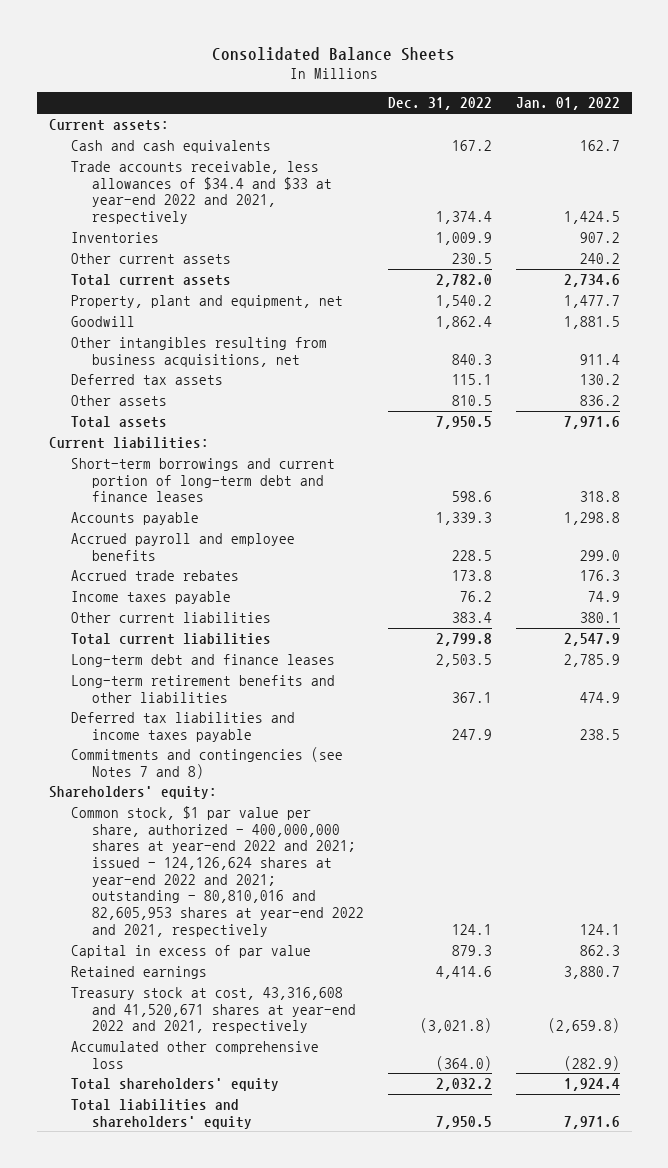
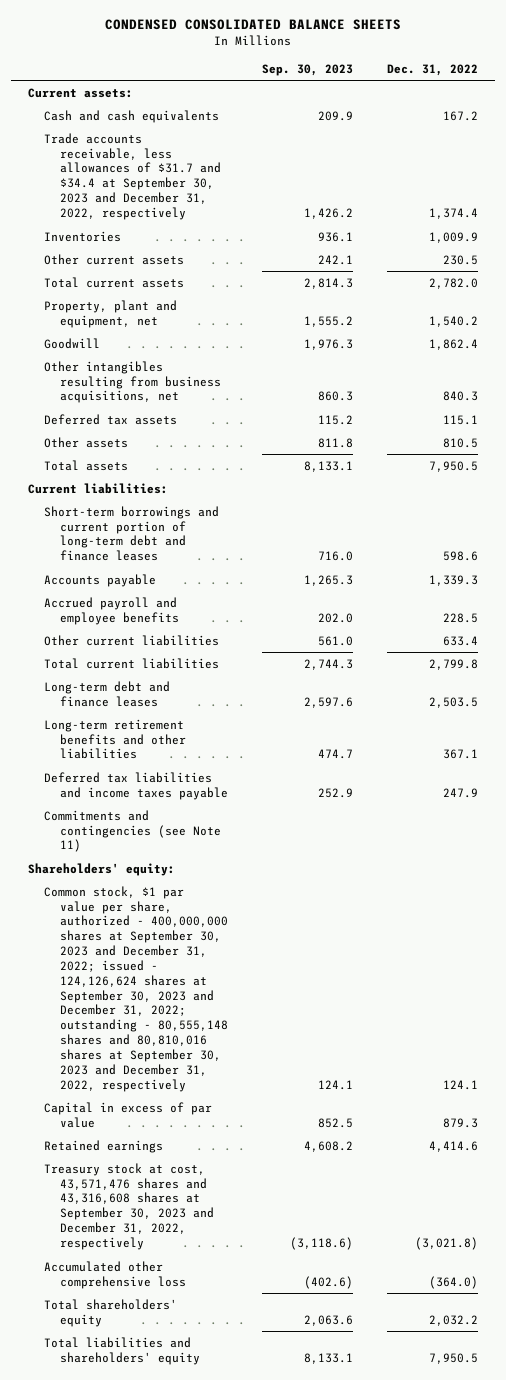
[212,46,456,61] Consolidated Balance Sheets -> [104,19,401,31] CONDENSED CONSOLIDATED BALANCE SHEETS
[515,97,620,111] Jan. 01, 2022 -> none
none -> [261,63,353,76] Sep. 30, 2023
[70,160,333,224] Trade accounts receivable, less allowances of $34.4 and $33 at year-end 2022 and 2021, respectively -> [43,132,221,220] Trade accounts receivable, less allowances of $31.7 and $34.4 at September 30, 2023 and December 31, 2022, respectively
[70,569,239,581] Accrued trade rebates -> none
[70,590,231,604] Income taxes payable -> none
[452,611,493,623] 383.4 -> [442,635,478,646] 633.4
[70,746,343,779] Commitments and contingencies (see Notes 7 and 8) -> [43,809,221,853] Commitments and contingencies (see Note 11)
[70,805,365,937] Common stock, $1 par value per share, authorized - 400,000,000 shares at year-end 2022 and 2021; issued - 124,126,624 shares at year-end 2022 and 2021; outstanding - 80,810,016 and 82,605,953 shares at year-end 2022 and 2021, respectively -> [43,885,228,1092] Common stock, $1 par value per share, authorized - 400,000,000 shares at September 30, 2023 and December 31, 2022; issued - 124,126,624 shares at September 30, 2023 and December 31, 2022; outstanding - 80,555,148 shares and 80,810,016 shares at September 30, 2023 and December 31, 2022, respectively
[70,986,357,1034] Treasury stock at cost, 43,316,608 and 41,520,671 shares at year-end 2022 and 2021, respectively -> [43,1162,214,1250] Treasury stock at cost, 43,571,476 shares and 43,316,608 shares at September 30, 2023 and December 31, 2022, respectively

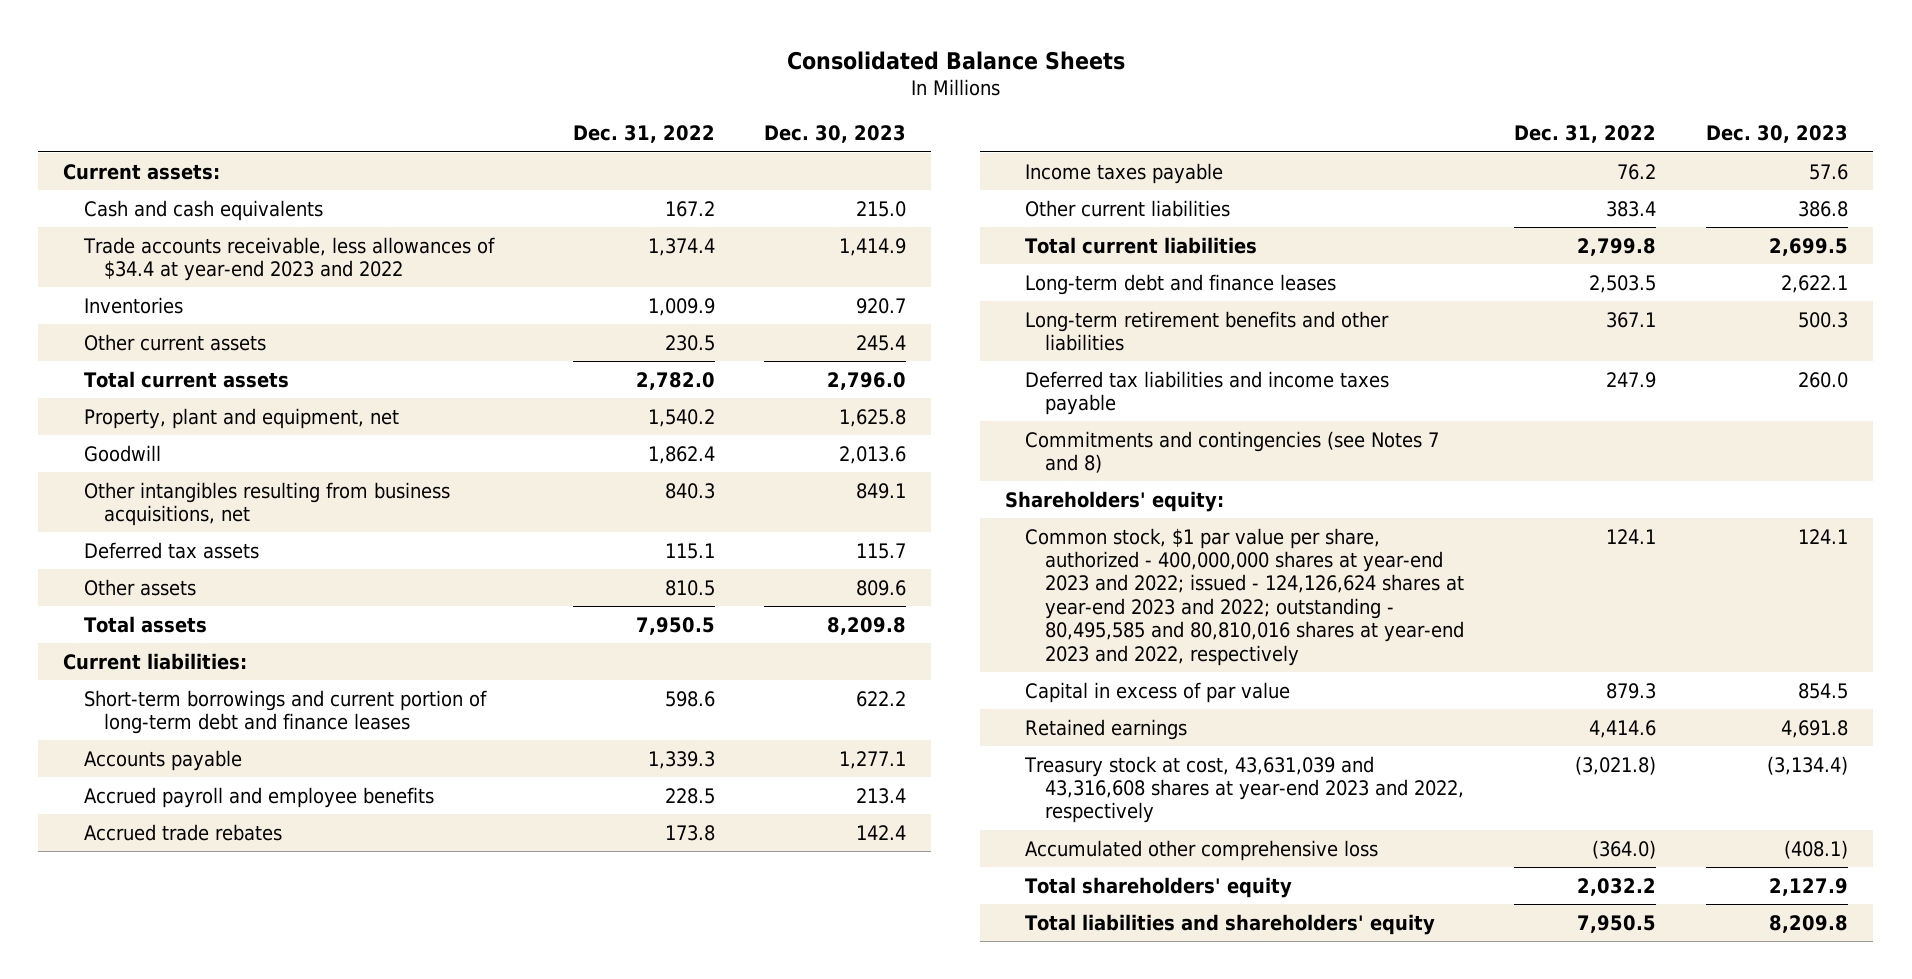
[104,19,401,31] CONDENSED CONSOLIDATED BALANCE SHEETS -> [786,50,1125,70] Consolidated Balance Sheets
[261,63,353,76] Sep. 30, 2023 -> none
none -> [764,125,907,144] Dec. 30, 2023
[43,132,221,220] Trade accounts receivable, less allowances of $31.7 and $34.4 at September 30, 2023 and December 31, 2022, respectively -> [82,236,495,282] Trade accounts receivable, less allowances of $34.4 at year-end 2023 and 2022
none -> [83,823,282,841] Accrued trade rebates
none -> [1025,162,1224,184] Income taxes payable
[442,635,478,646] 633.4 -> [1606,200,1657,217] 383.4
[43,809,221,853] Commitments and contingencies (see Note 11) -> [1025,430,1440,474] Commitments and contingencies (see Notes 7 and 8)
[43,885,228,1092] Common stock, $1 par value per share, authorized - 400,000,000 shares at September 30, 2023 and December 31, 2022; issued - 124,126,624 shares at September 30, 2023 and December 31, 2022; outstanding - 80,555,148 shares and 80,810,016 shares at September 30, 2023 and December 31, 2022, respectively -> [1025,527,1465,666] Common stock, $1 par value per share, authorized - 400,000,000 shares at year-end 2023 and 2022; issued - 124,126,624 shares at year-end 2023 and 2022; outstanding - 80,495,585 and 80,810,016 shares at year-end 2023 and 2022, respectively
[43,1162,214,1250] Treasury stock at cost, 43,571,476 shares and 43,316,608 shares at September 30, 2023 and December 31, 2022, respectively -> [1024,755,1465,824] Treasury stock at cost, 43,631,039 and 43,316,608 shares at year-end 2023 and 2022, respectively

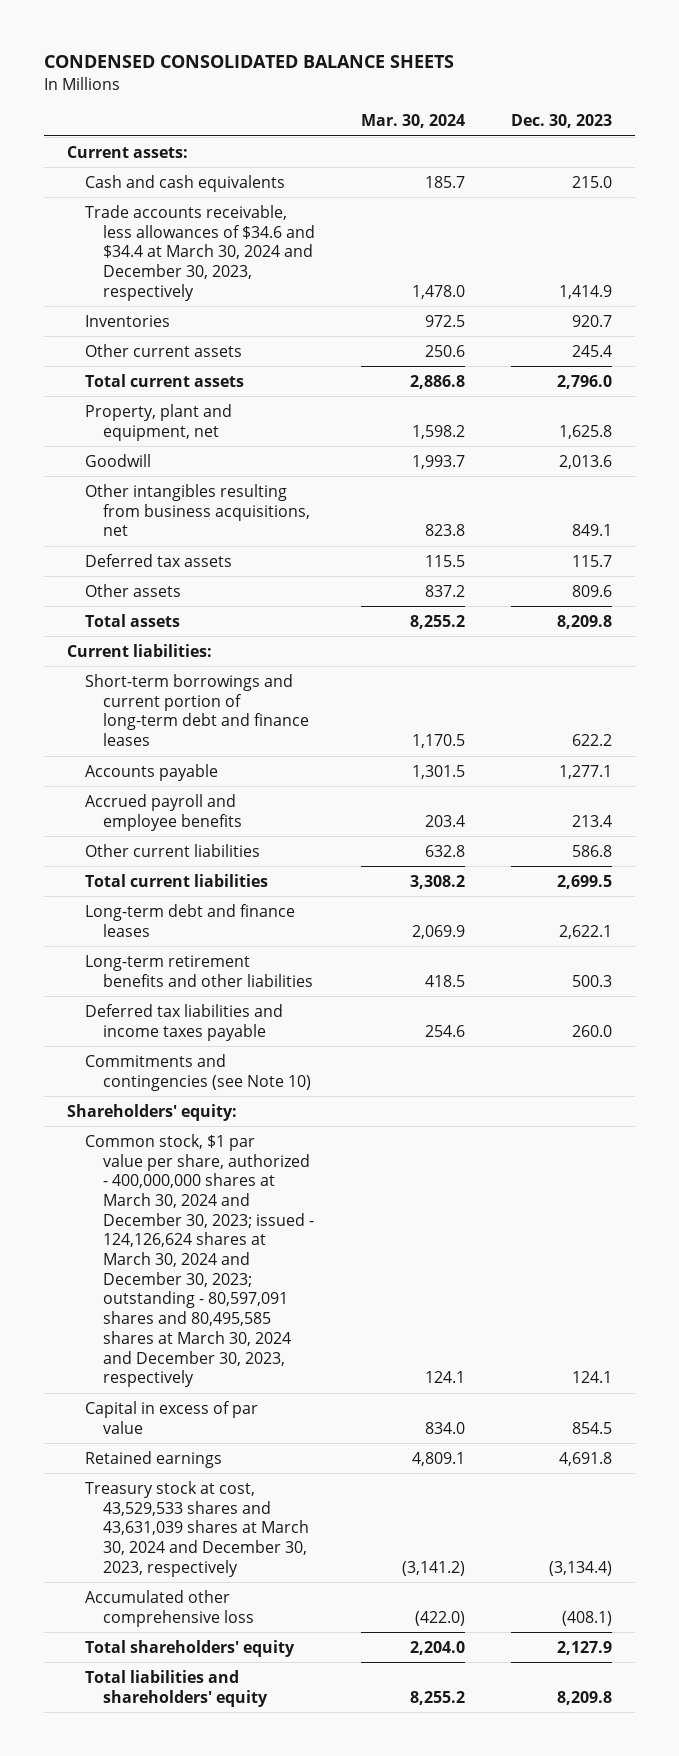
[786,50,1125,70] Consolidated Balance Sheets -> [43,55,454,69] CONDENSED CONSOLIDATED BALANCE SHEETS
[572,125,715,144] Dec. 31, 2022 -> none
none -> [360,114,465,129] Mar. 30, 2024
[82,236,495,282] Trade accounts receivable, less allowances of $34.4 at year-end 2023 and 2022 -> [84,204,315,301] Trade accounts receivable, less allowances of $34.6 and $34.4 at March 30, 2024 and December 30, 2023, respectively
[83,823,282,841] Accrued trade rebates -> none
[1025,162,1224,184] Income taxes payable -> none
[1798,200,1849,217] 386.8 -> [572,844,613,857] 586.8
[1025,430,1440,474] Commitments and contingencies (see Notes 7 and 8) -> [84,1053,311,1091] Commitments and contingencies (see Note 10)
[1025,527,1465,666] Common stock, $1 par value per share, authorized - 400,000,000 shares at year-end 2023 and 2022; issued - 124,126,624 shares at year-end 2023 and 2022; outstanding - 80,495,585 and 80,810,016 shares at year-end 2023 and 2022, respectively -> [84,1133,314,1388] Common stock, $1 par value per share, authorized - 400,000,000 shares at March 30, 2024 and December 30, 2023; issued - 124,126,624 shares at March 30, 2024 and December 30, 2023; outstanding - 80,597,091 shares and 80,495,585 shares at March 30, 2024 and December 30, 2023, respectively
[1024,755,1465,824] Treasury stock at cost, 43,631,039 and 43,316,608 shares at year-end 2023 and 2022, respectively -> [84,1480,309,1577] Treasury stock at cost, 43,529,533 shares and 43,631,039 shares at March 30, 2024 and December 30, 2023, respectively

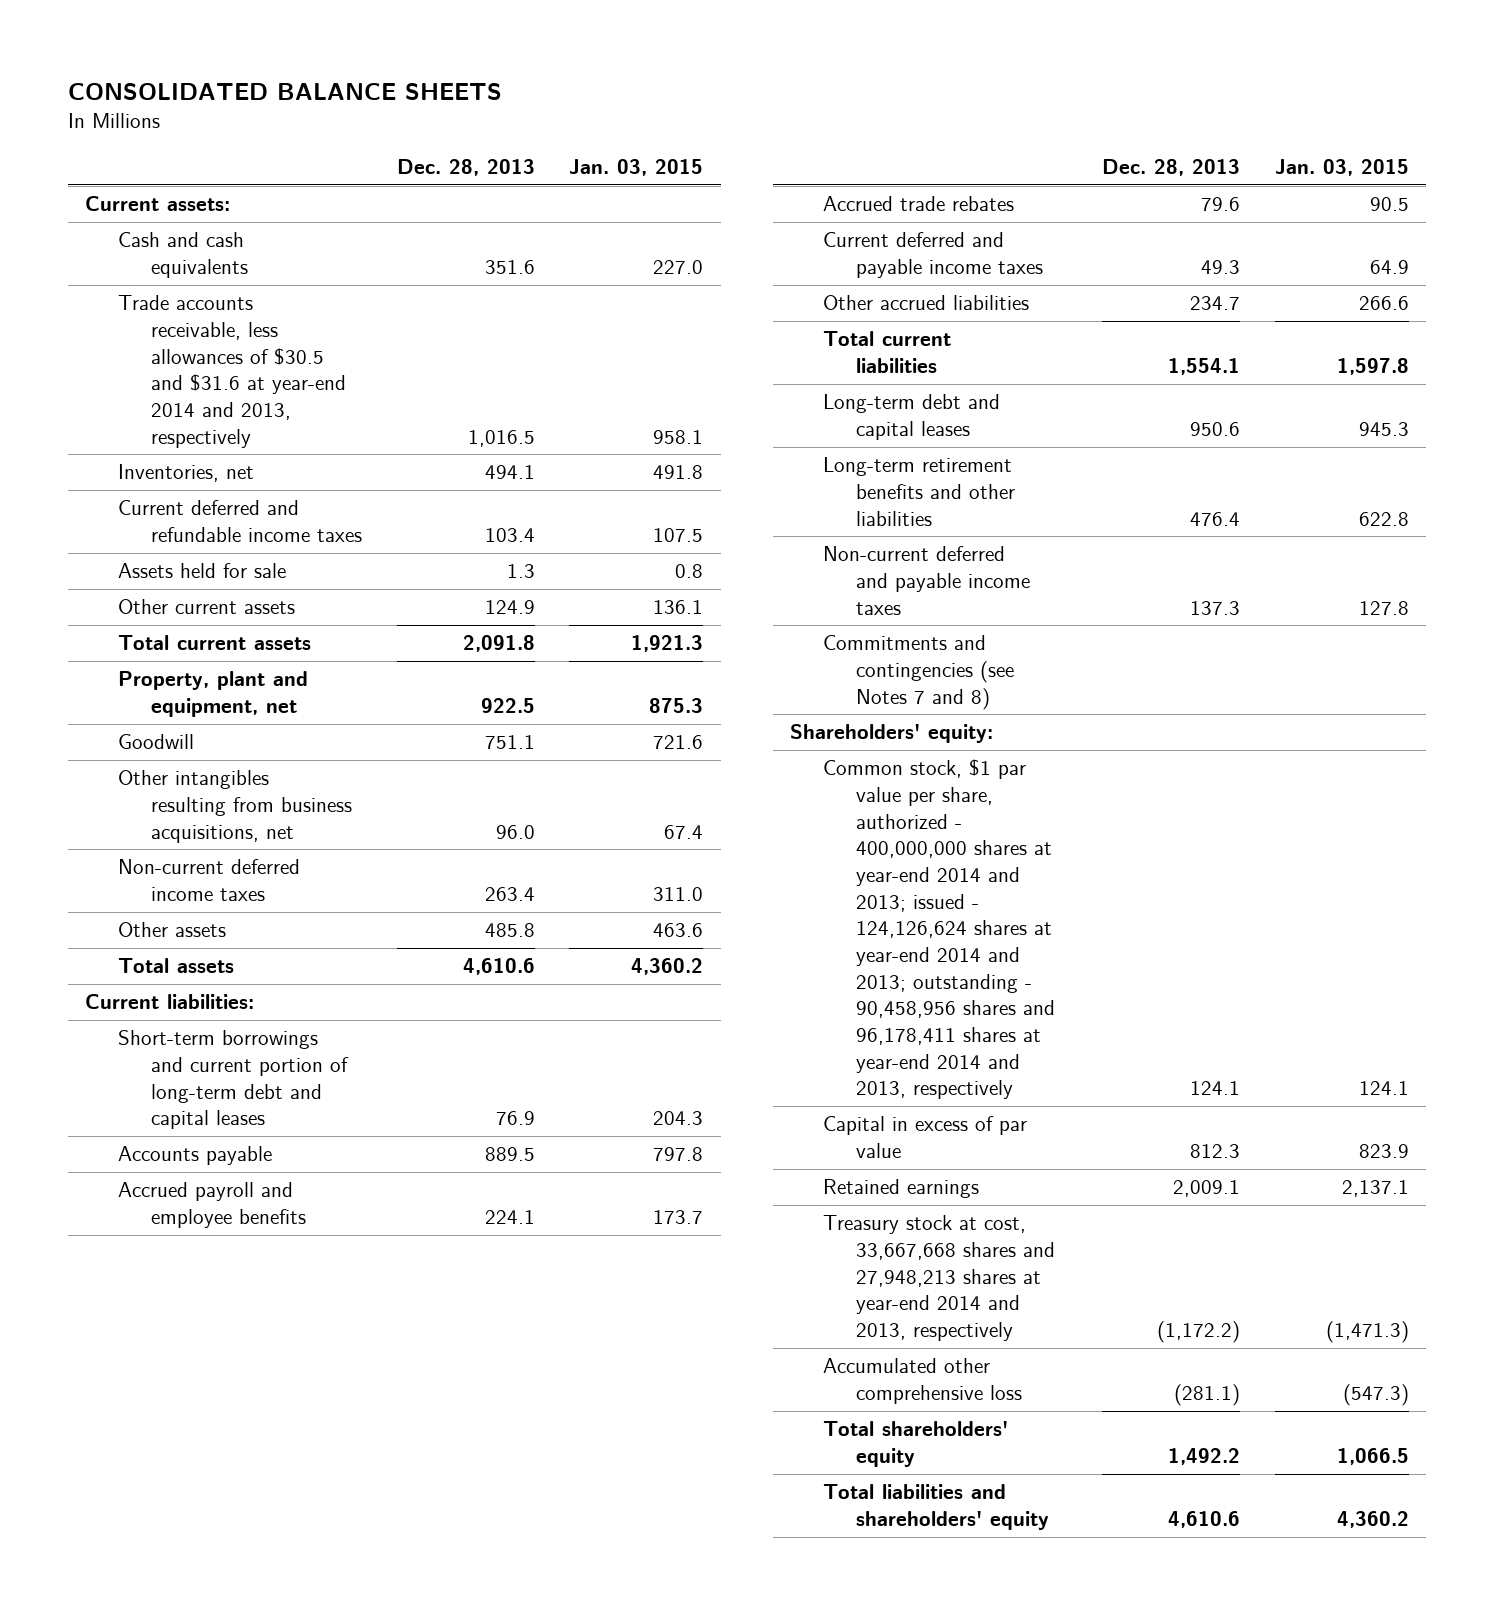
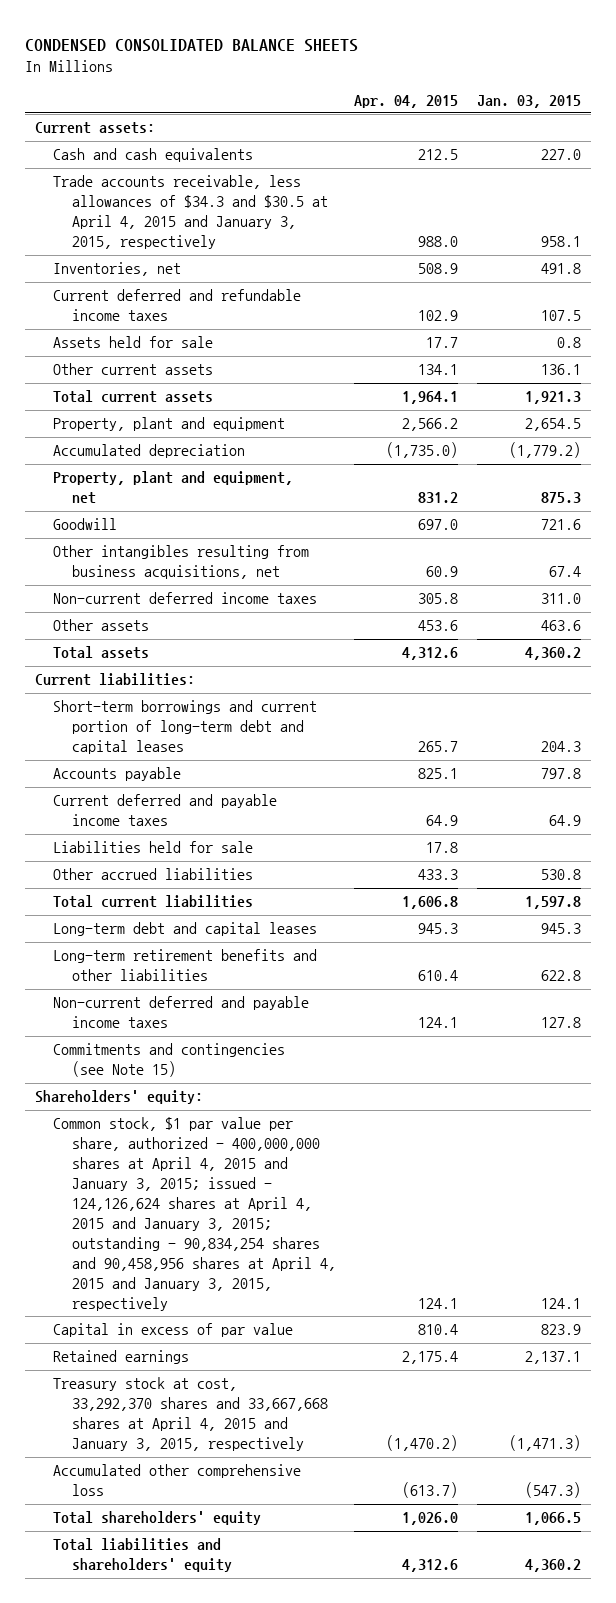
[67,82,502,100] CONSOLIDATED BALANCE SHEETS -> [25,38,359,52] CONDENSED CONSOLIDATED BALANCE SHEETS
[396,159,535,177] Dec. 28, 2013 -> none
none -> [354,94,459,108] Apr. 04, 2015
[117,295,346,448] Trade accounts receivable, less allowances of $30.5 and $31.6 at year-end 2014 and 2013, respectively -> [53,175,328,250] Trade accounts receivable, less allowances of $34.3 and $30.5 at April 4, 2015 and January 3, 2015, respectively
none -> [53,417,286,432] Property, plant and equipment
none -> [53,444,246,459] Accumulated depreciation
[117,1182,306,1229] Accrued payroll and employee benefits -> none
[823,196,1015,212] Accrued trade rebates -> none
none -> [53,841,254,854] Liabilities held for sale
[1358,296,1409,311] 266.6 -> [541,869,582,881] 530.8
[823,635,1014,710] Commitments and contingencies (see Notes 7 and 8) -> [53,1043,286,1078] Commitments and contingencies (see Note 15)
[823,759,1055,1100] Common stock, $1 par value per share, authorized - 400,000,000 shares at year-end 2014 and 2013; issued - 124,126,624 shares at year-end 2014 and 2013; outstanding - 90,458,956 shares and 96,178,411 shares at year-end 2014 and 2013, respectively -> [53,1117,336,1311] Common stock, $1 par value per share, authorized - 400,000,000 shares at April 4, 2015 and January 3, 2015; issued - 124,126,624 shares at April 4, 2015 and January 3, 2015; outstanding - 90,834,254 shares and 90,458,956 shares at April 4, 2015 and January 3, 2015, respectively
[823,1215,1055,1342] Treasury stock at cost, 33,667,668 shares and 27,948,213 shares at year-end 2014 and 2013, respectively -> [53,1377,328,1452] Treasury stock at cost, 33,292,370 shares and 33,667,668 shares at April 4, 2015 and January 3, 2015, respectively

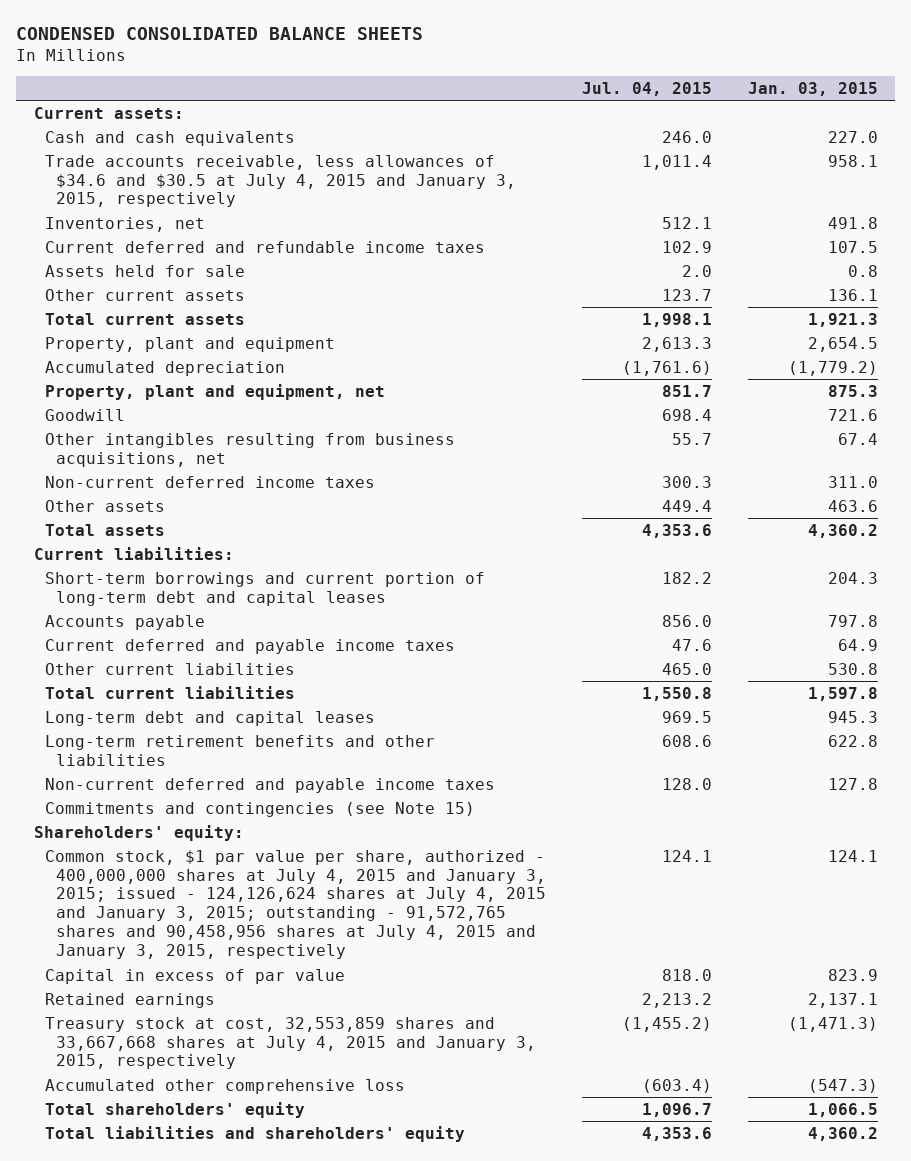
[354,94,459,108] Apr. 04, 2015 -> none
none -> [581,82,712,97] Jul. 04, 2015
[53,175,328,250] Trade accounts receivable, less allowances of $34.3 and $30.5 at April 4, 2015 and January 3, 2015, respectively -> [44,154,516,208] Trade accounts receivable, less allowances of $34.6 and $30.5 at July 4, 2015 and January 3, 2015, respectively
[53,841,254,854] Liabilities held for sale -> none
[53,868,254,881] Other accrued liabilities -> [44,662,295,675] Other current liabilities
[53,1117,336,1311] Common stock, $1 par value per share, authorized - 400,000,000 shares at April 4, 2015 and January 3, 2015; issued - 124,126,624 shares at April 4, 2015 and January 3, 2015; outstanding - 90,834,254 shares and 90,458,956 shares at April 4, 2015 and January 3, 2015, respectively -> [44,849,546,960] Common stock, $1 par value per share, authorized - 400,000,000 shares at July 4, 2015 and January 3, 2015; issued - 124,126,624 shares at July 4, 2015 and January 3, 2015; outstanding - 91,572,765 shares and 90,458,956 shares at July 4, 2015 and January 3, 2015, respectively
[53,1377,328,1452] Treasury stock at cost, 33,292,370 shares and 33,667,668 shares at April 4, 2015 and January 3, 2015, respectively -> [44,1016,536,1070] Treasury stock at cost, 32,553,859 shares and 33,667,668 shares at July 4, 2015 and January 3, 2015, respectively

